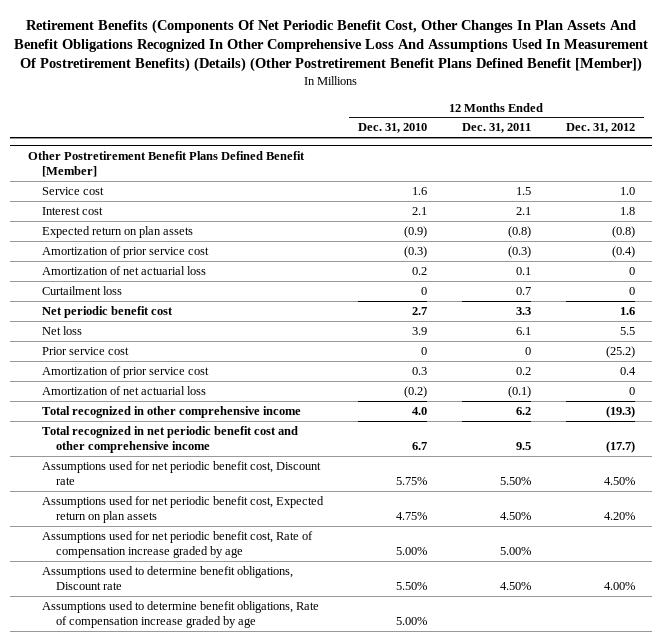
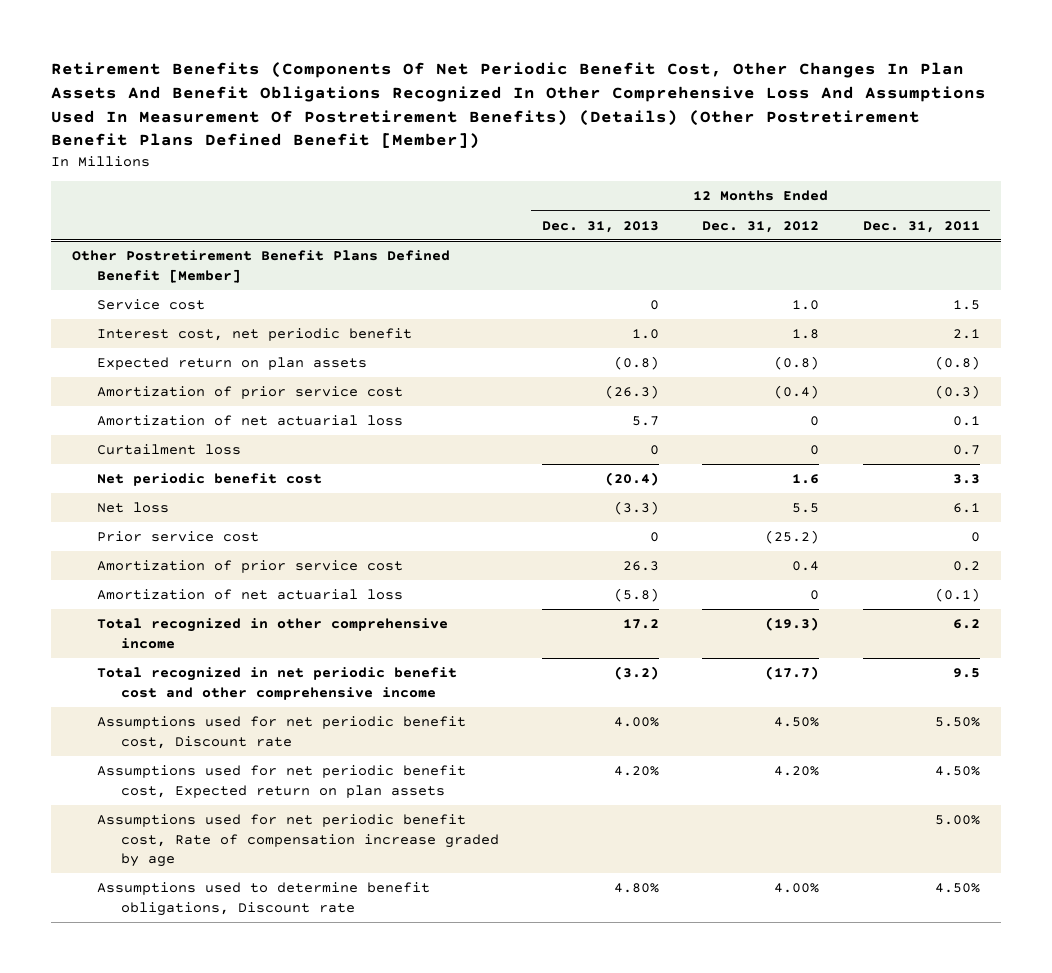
[357,123,427,134] Dec. 31, 2010 -> none
none -> [542,220,660,233] Dec. 31, 2013
[41,206,103,215] Interest cost -> [96,328,412,342] Interest cost, net periodic benefit
[41,600,319,629] Assumptions used to determine benefit obligations, Rate of compensation increase graded by age -> none

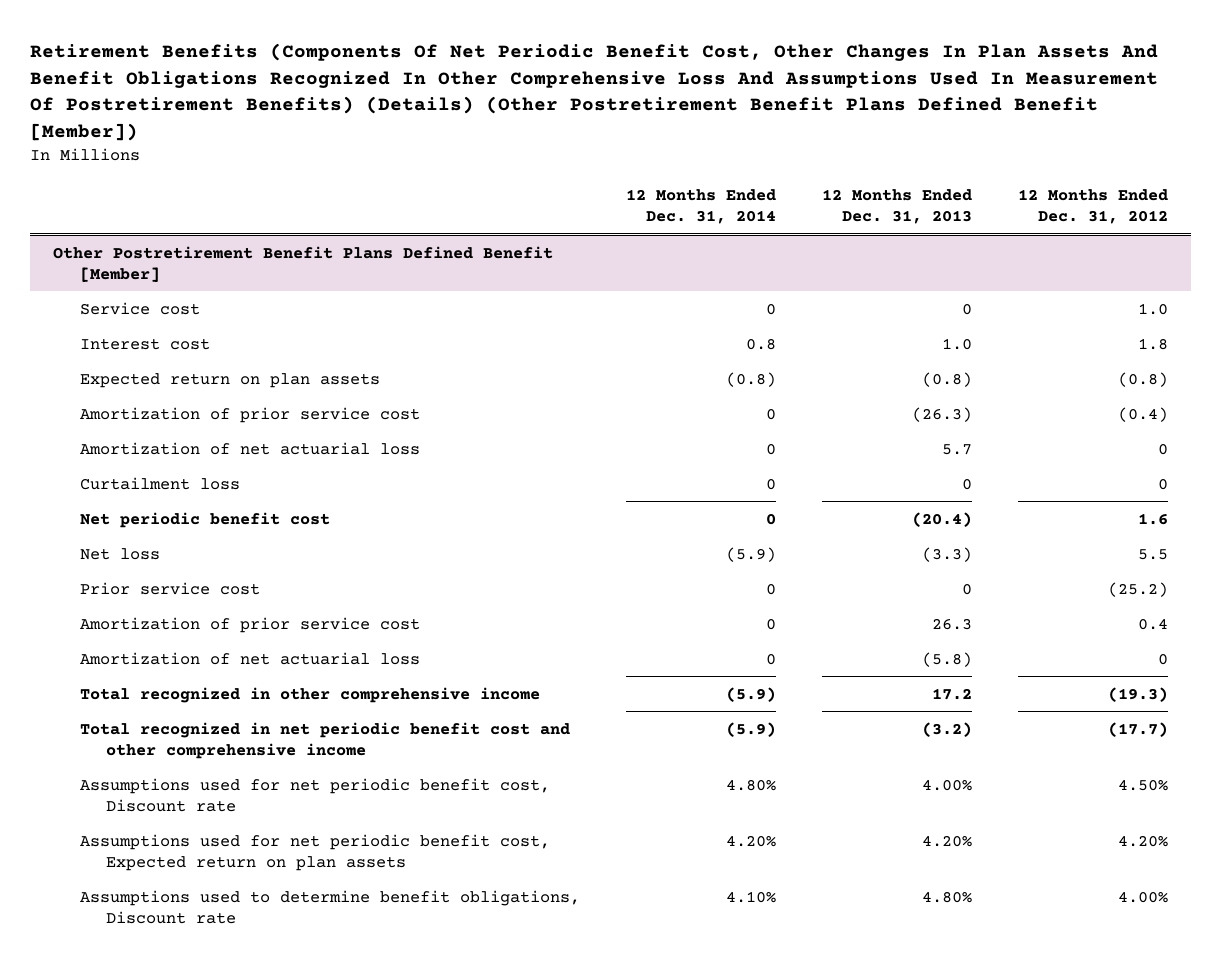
[862,220,980,233] Dec. 31, 2011 -> none
none -> [625,188,776,224] 12 Months Ended Dec. 31, 2014
[96,328,412,342] Interest cost, net periodic benefit -> [79,337,210,350] Interest cost
[96,814,500,868] Assumptions used for net periodic benefit cost, Rate of compensation increase graded by age -> none

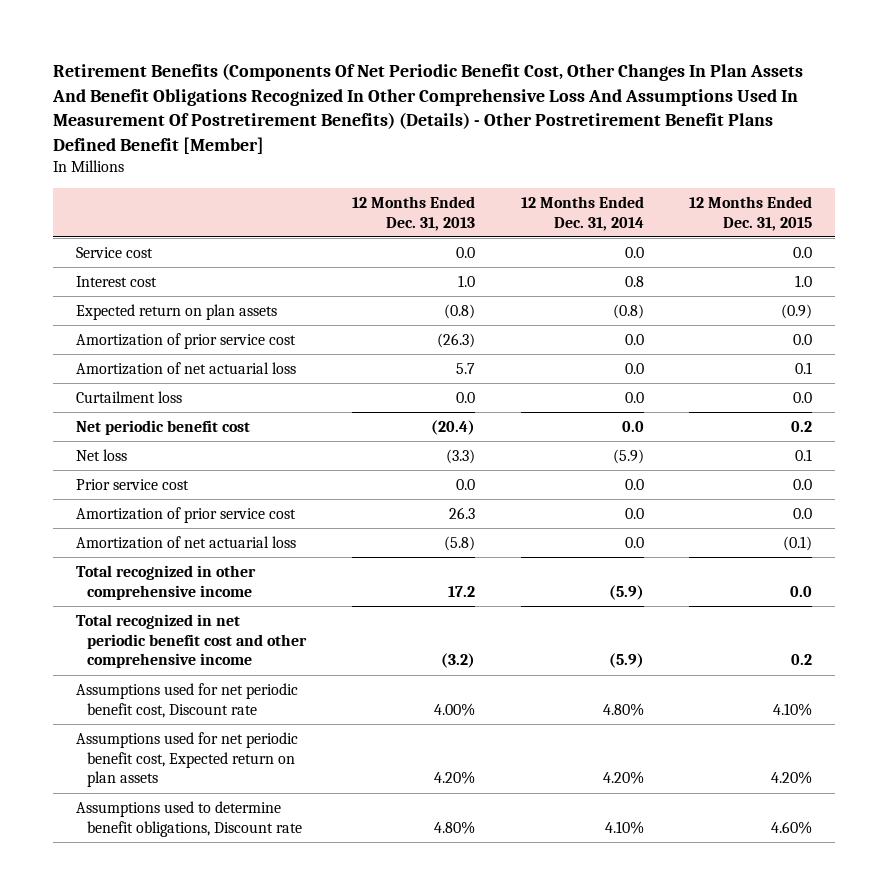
[30,42,1159,141] Retirement Benefits (Components Of Net Periodic Benefit Cost, Other Changes In Plan Assets And Benefit Obligations Recognized In Other Comprehensive Loss And Assumptions Used In Measurement Of Postretirement Benefits) (Details) (Other Postretirement Benefit Plans Defined Benefit [Member]) -> [51,63,803,155] Retirement Benefits (Components Of Net Periodic Benefit Cost, Other Changes In Plan Assets And Benefit Obligations Recognized In Other Comprehensive Loss And Assumptions Used In Measurement Of Postretirement Benefits) (Details) - Other Postretirement Benefit Plans Defined Benefit [Member]
[1018,188,1169,224] 12 Months Ended Dec. 31, 2012 -> none
none -> [689,195,813,231] 12 Months Ended Dec. 31, 2015
[53,245,554,282] Other Postretirement Benefit Plans Defined Benefit [Member] -> none
[765,302,776,315] 0 -> [624,246,644,258] 0.0
[962,302,973,315] 0 -> [455,246,475,258] 0.0
[765,407,776,420] 0 -> [624,333,644,345] 0.0
[765,442,776,455] 0 -> [624,362,644,374] 0.0
[765,477,776,490] 0 -> [624,391,644,403] 0.0
[962,477,973,490] 0 -> [455,391,475,403] 0.0
[765,512,776,525] 0 -> [621,420,644,432] 0.0
[765,582,776,595] 0 -> [624,478,644,490] 0.0
[962,582,973,595] 0 -> [455,478,475,490] 0.0
[765,617,776,630] 0 -> [624,507,644,519] 0.0
[765,652,776,665] 0 -> [624,536,644,548] 0.0

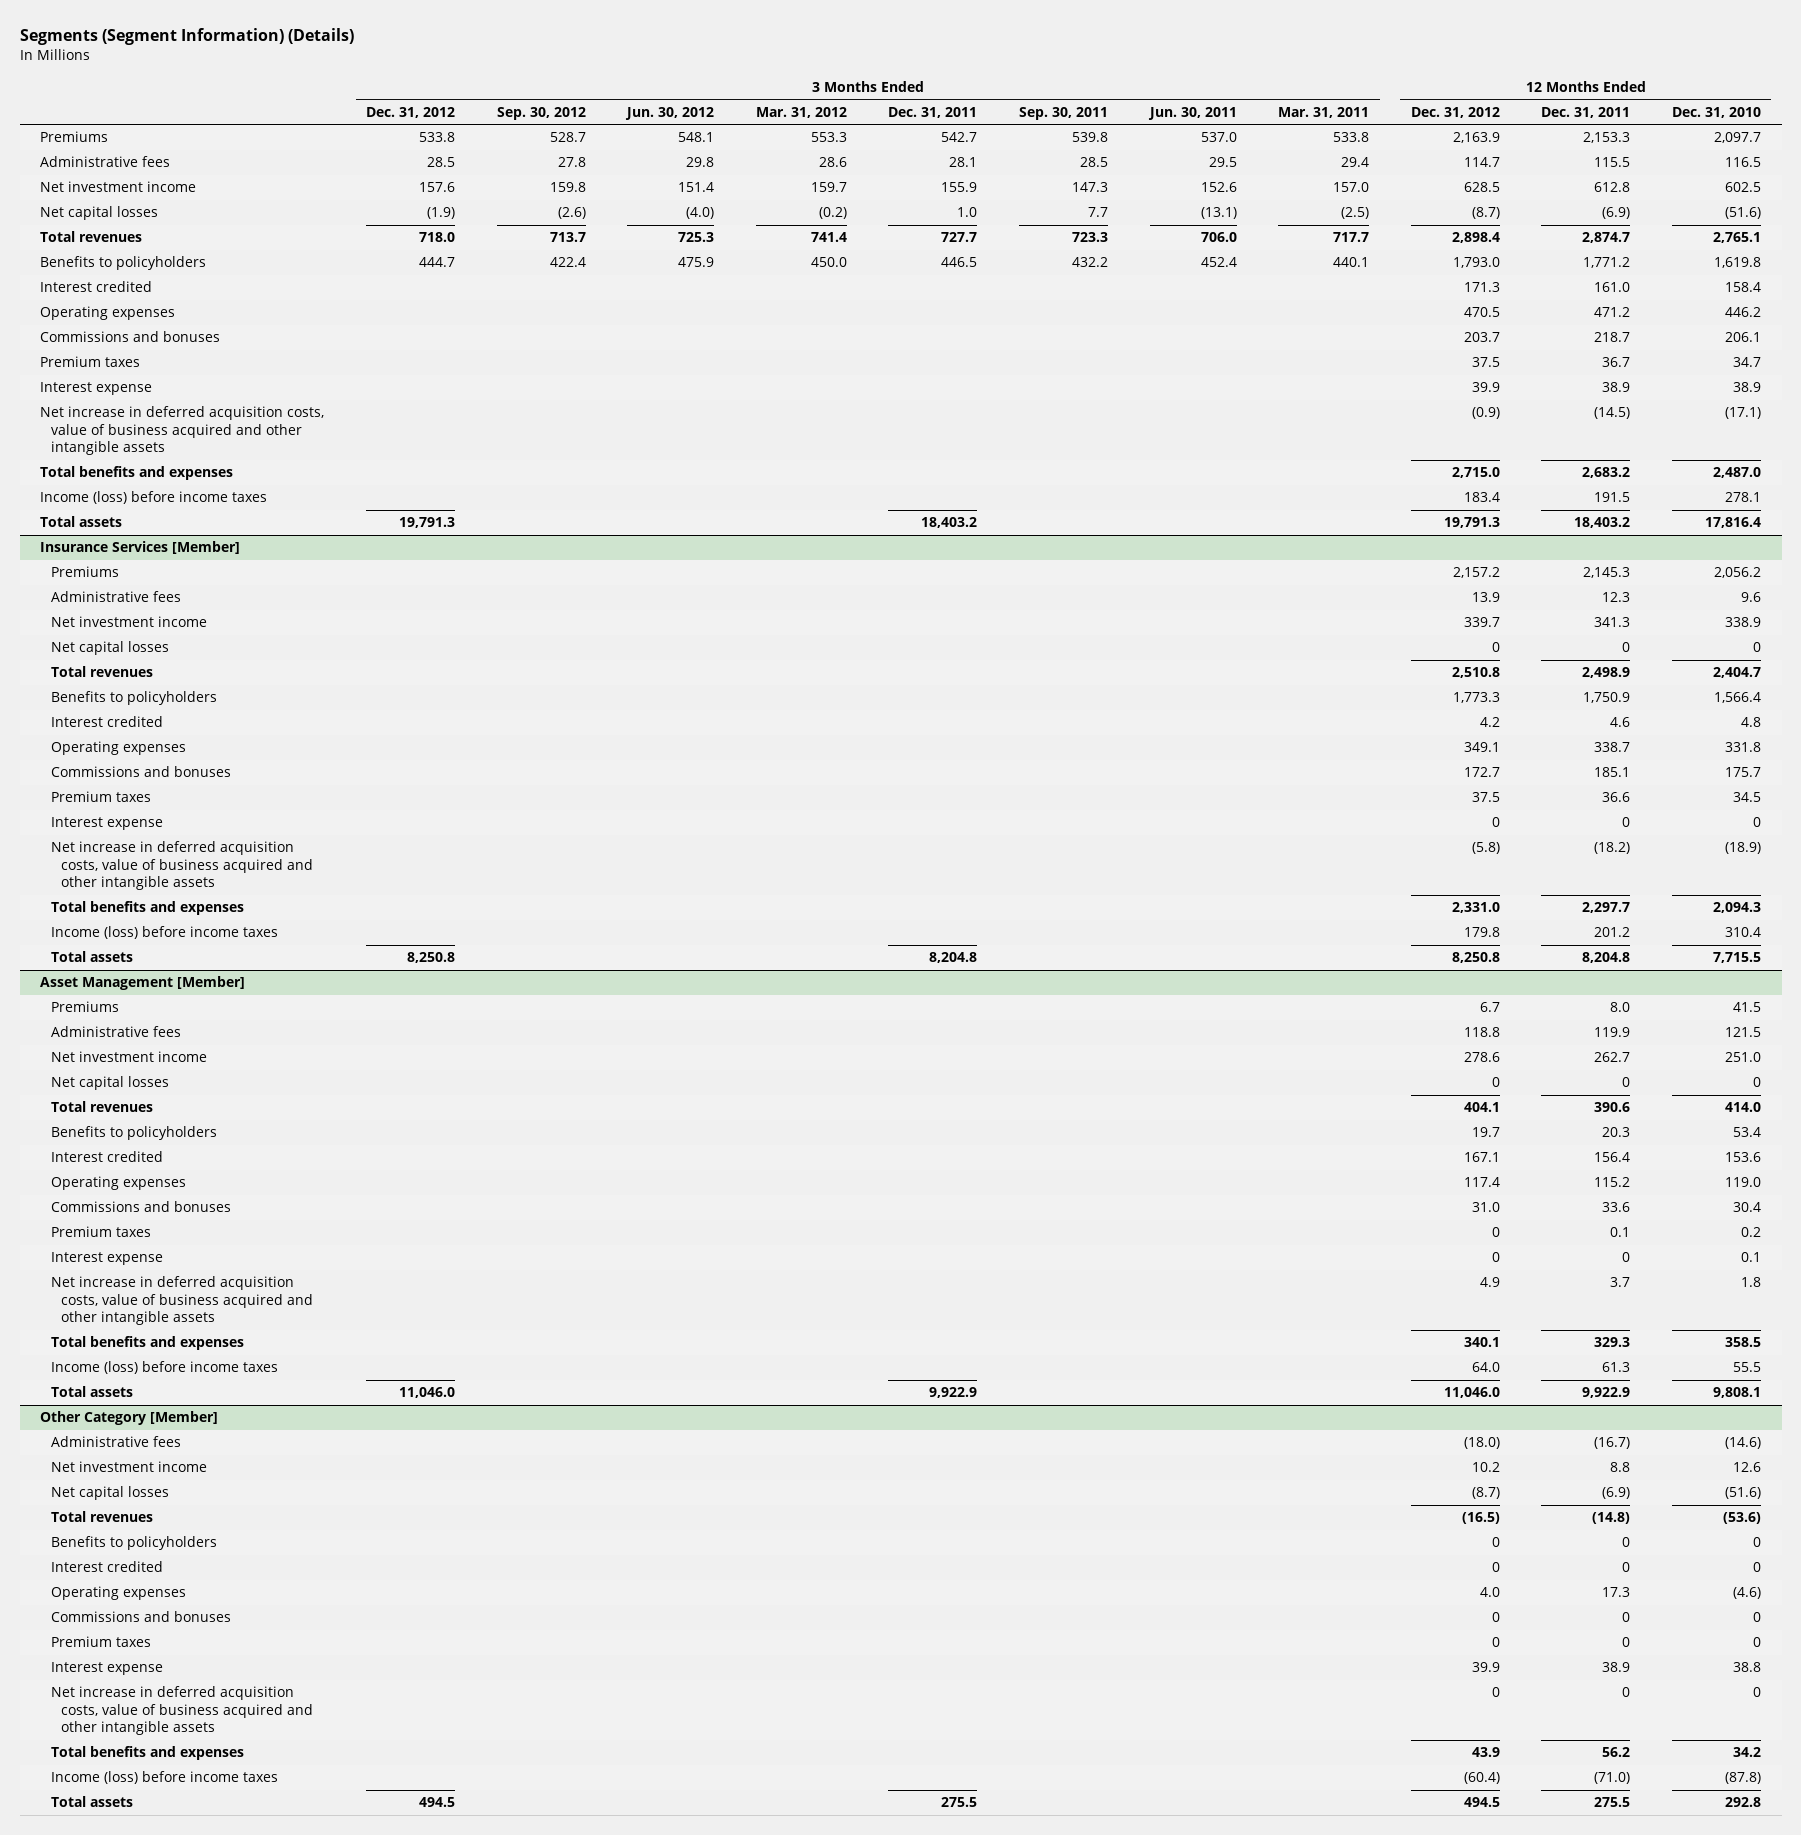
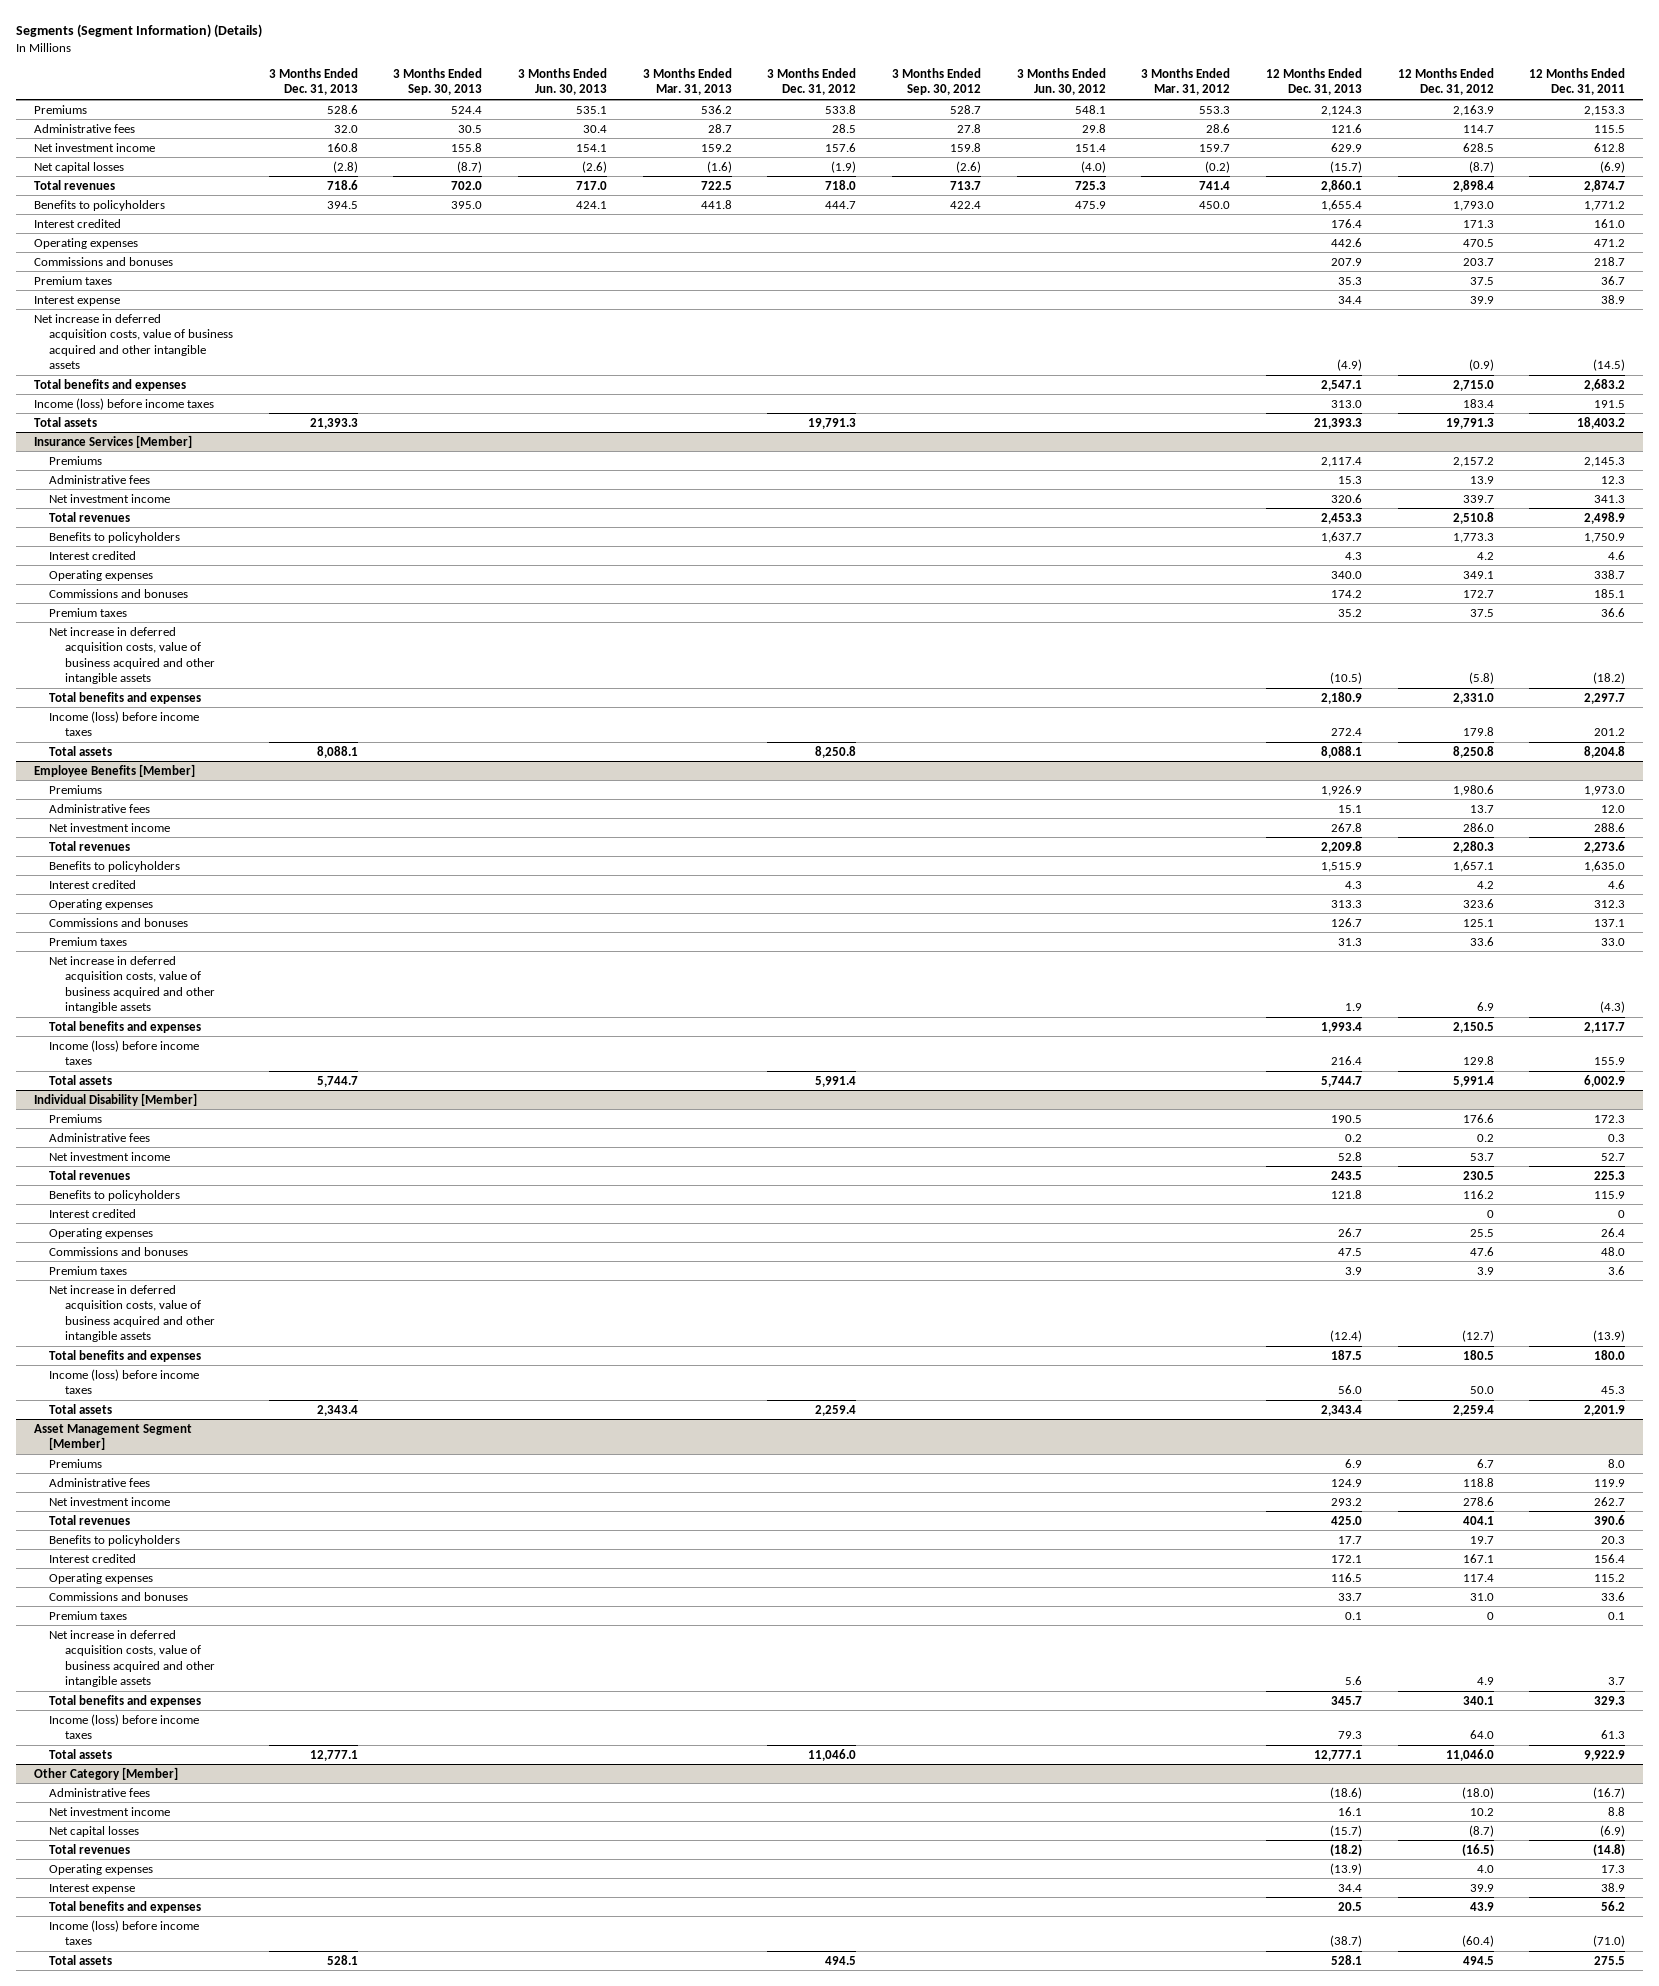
[888,106,978,118] Dec. 31, 2011 -> none
[1019,106,1109,120] Sep. 30, 2011 -> none
[1147,106,1237,120] Jun. 30, 2011 -> none
[1278,106,1370,118] Mar. 31, 2011 -> none
[1672,106,1762,118] Dec. 31, 2010 -> none
none -> [268,67,358,96] 3 Months Ended Dec. 31, 2013
none -> [393,67,483,96] 3 Months Ended Sep. 30, 2013
none -> [518,67,608,96] 3 Months Ended Jun. 30, 2013
none -> [642,67,732,96] 3 Months Ended Mar. 31, 2013
none -> [1266,67,1363,96] 12 Months Ended Dec. 31, 2013
[50,641,169,656] Net capital losses -> none
[50,817,163,831] Interest expense -> none
none -> [33,763,195,777] Employee Benefits [Member]
none -> [49,784,103,794] Premiums
none -> [49,803,151,813] Administrative fees
none -> [49,822,171,832] Net investment income
none -> [49,840,131,851] Total revenues
none -> [49,860,181,872] Benefits to policyholders
none -> [49,879,137,889] Interest credited
none -> [49,898,154,910] Operating expenses
none -> [49,917,189,927] Commissions and bonuses
none -> [49,936,128,946] Premium taxes
none -> [49,955,215,1014] Net increase in deferred acquisition costs, value of business acquired and other intangible assets
none -> [49,1020,202,1033] Total benefits and expenses
none -> [49,1039,200,1066] Income (loss) before income taxes
none -> [49,1074,113,1085] Total assets
none -> [33,1092,197,1106] Individual Disability [Member]
none -> [49,1113,103,1123] Premiums
none -> [49,1132,151,1142] Administrative fees
none -> [49,1151,171,1161] Net investment income
none -> [49,1169,131,1180] Total revenues
none -> [49,1189,181,1201] Benefits to policyholders
none -> [49,1208,137,1218] Interest credited
none -> [49,1227,154,1239] Operating expenses
none -> [49,1246,189,1256] Commissions and bonuses
none -> [49,1265,128,1275] Premium taxes
none -> [49,1284,215,1343] Net increase in deferred acquisition costs, value of business acquired and other intangible assets
none -> [49,1349,202,1362] Total benefits and expenses
none -> [49,1368,200,1395] Income (loss) before income taxes
none -> [49,1403,113,1414] Total assets
[40,976,246,991] Asset Management [Member] -> [33,1423,192,1451] Asset Management Segment [Member]
[50,1076,169,1091] Net capital losses -> none
[50,1252,163,1266] Interest expense -> none
[50,1536,217,1551] Benefits to policyholders -> none
[50,1561,163,1573] Interest credited -> none
[50,1611,231,1623] Commissions and bonuses -> none
[50,1636,151,1648] Premium taxes -> none
[50,1686,314,1736] Net increase in deferred acquisition costs, value of business acquired and other intangible assets -> none

